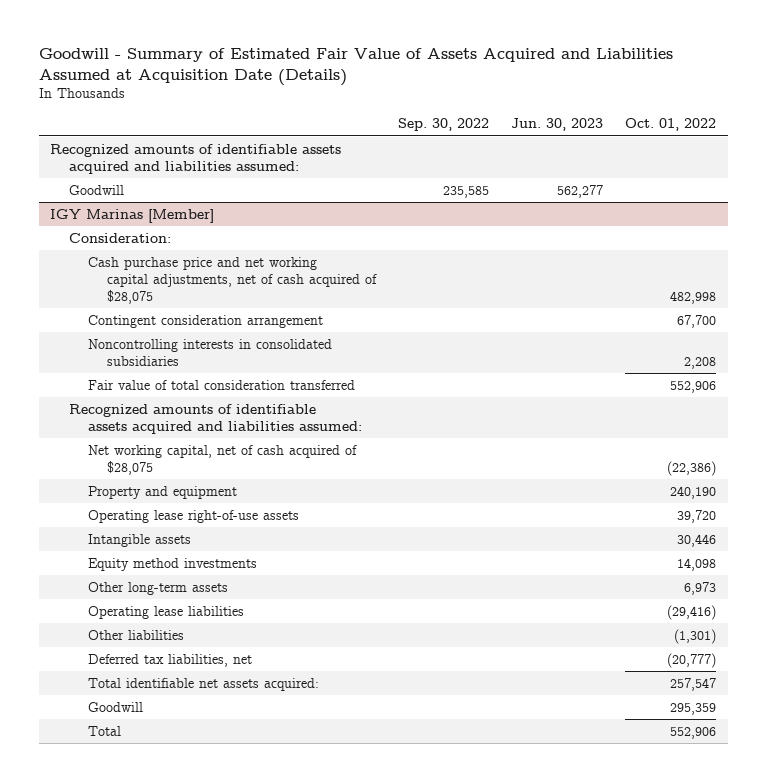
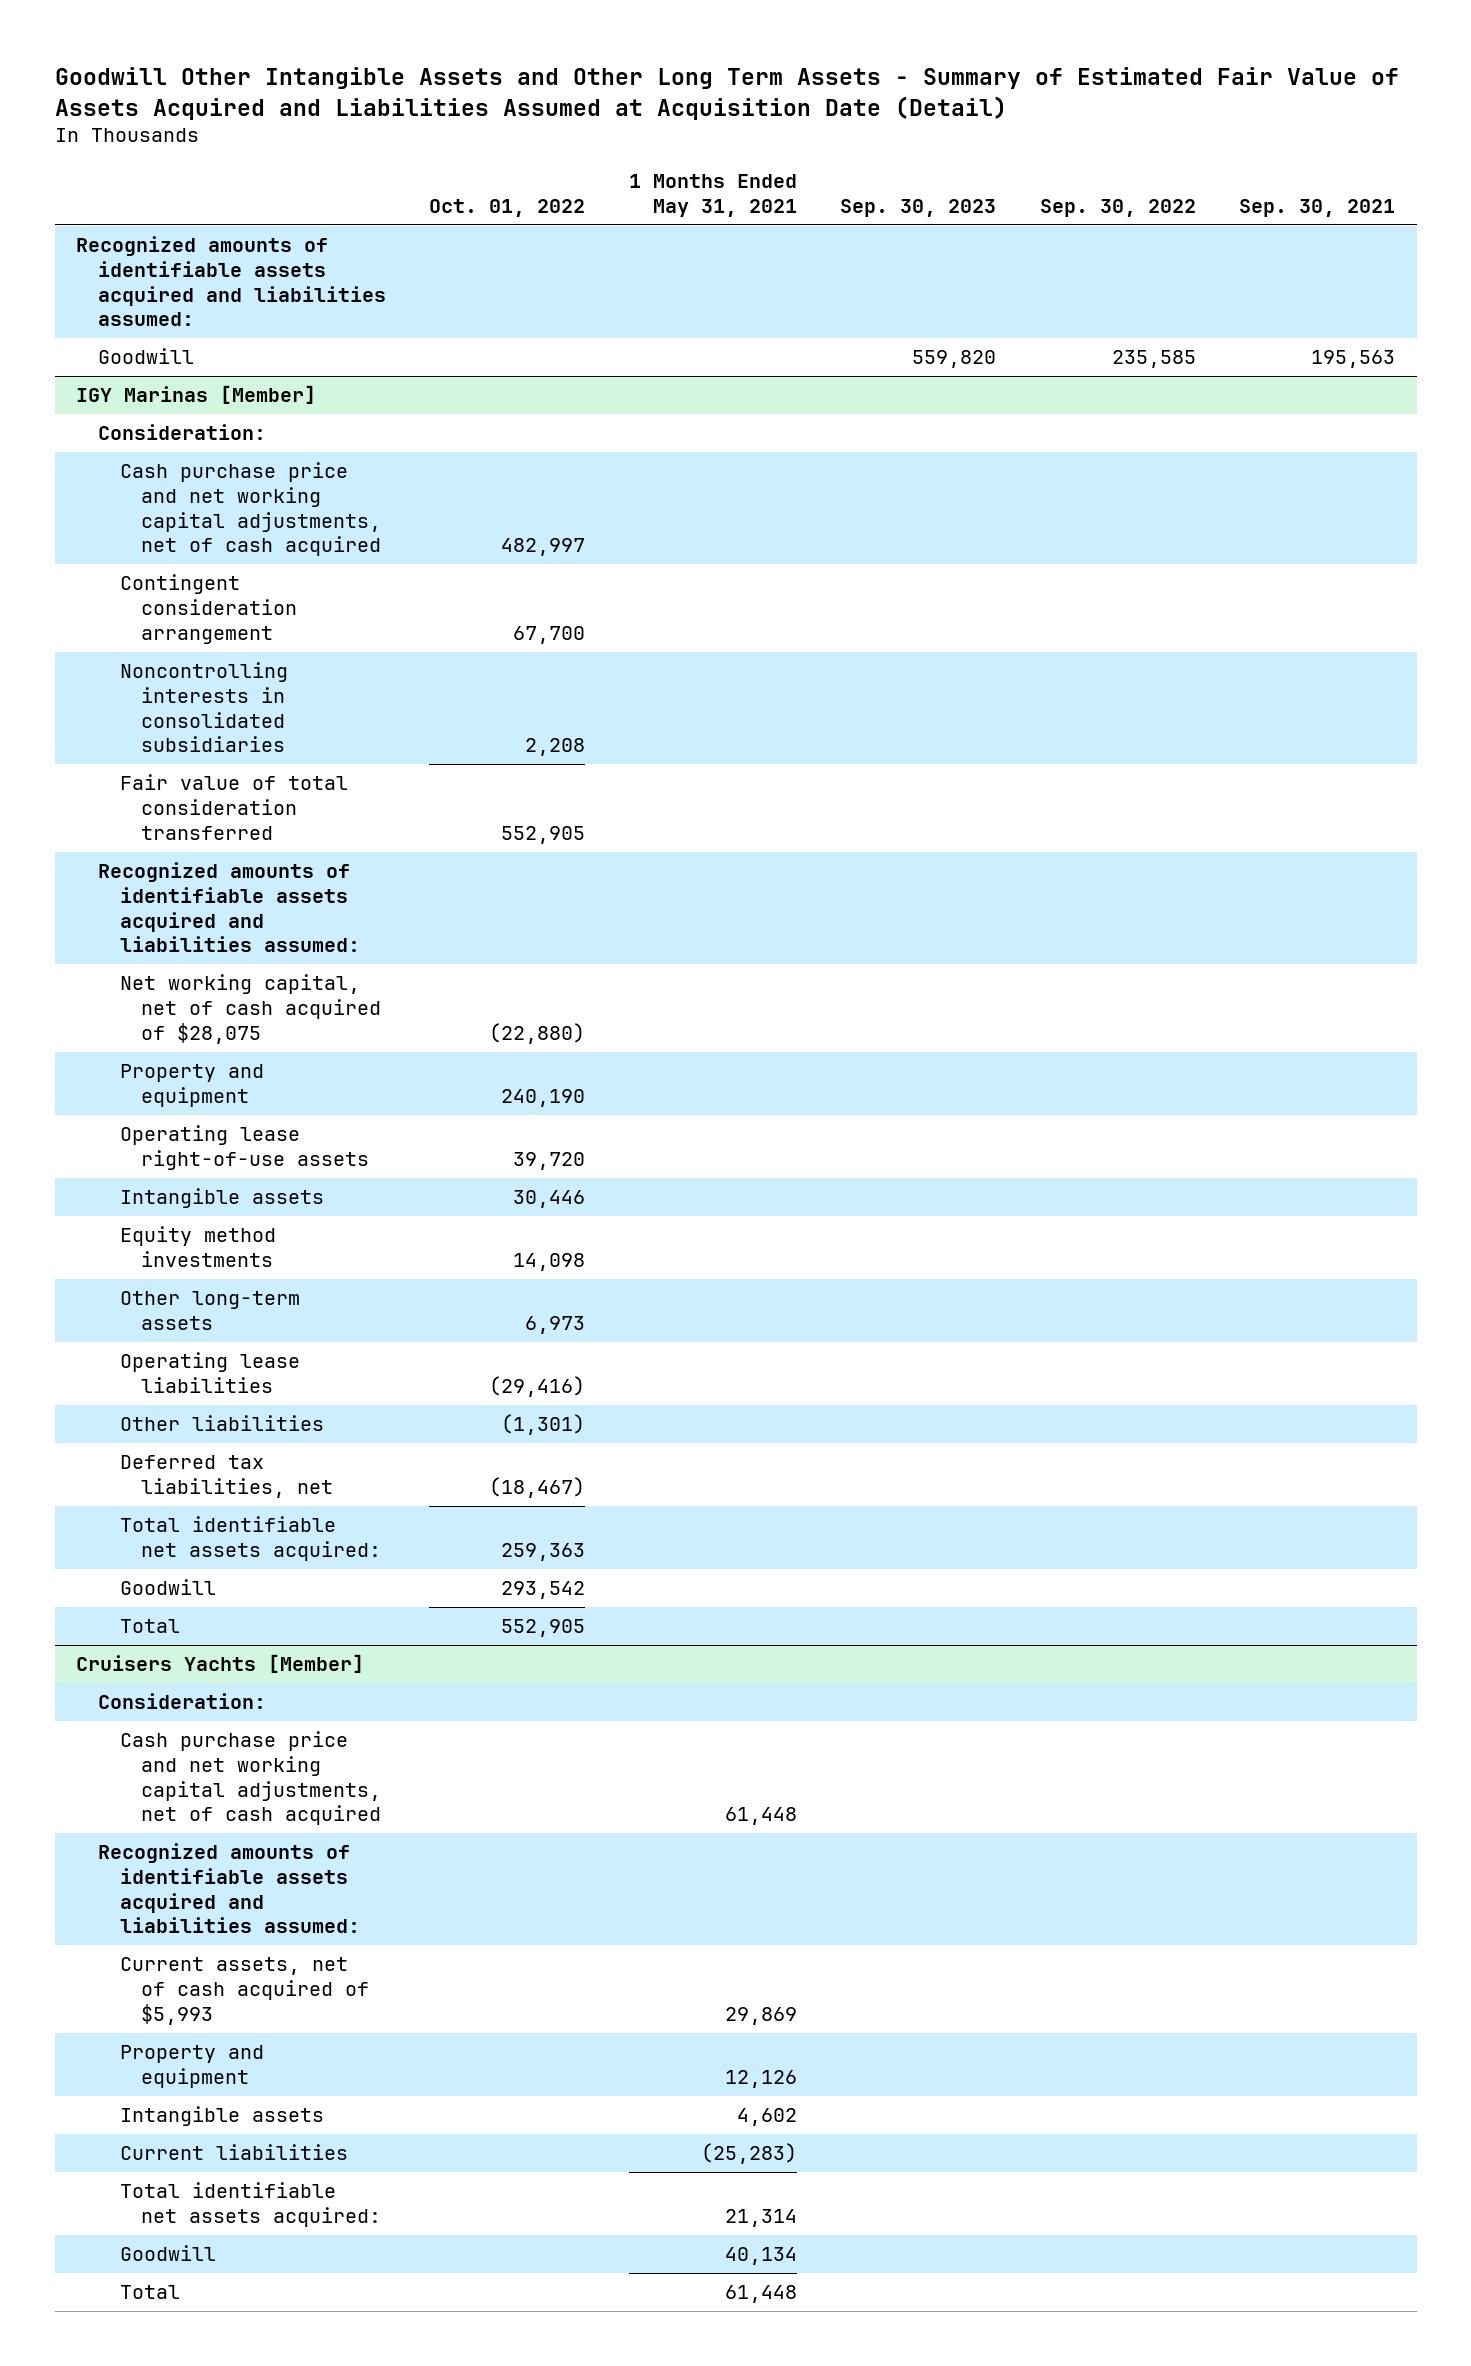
[38,48,673,87] Goodwill - Summary of Estimated Fair Value of Assets Acquired and Liabilities Assumed at Acquisition Date (Details) -> [54,67,1399,120] Goodwill Other Intangible Assets and Other Long Term Assets - Summary of Estimated Fair Value of Assets Acquired and Liabilities Assumed at Acquisition Date (Detail)
[511,118,604,132] Jun. 30, 2023 -> none
none -> [628,174,797,217] 1 Months Ended May 31, 2021
none -> [840,198,997,217] Sep. 30, 2023
none -> [1239,198,1396,217] Sep. 30, 2021
[87,256,377,305] Cash purchase price and net working capital adjustments, net of cash acquired of $28,075 -> [119,462,382,557] Cash purchase price and net working capital adjustments, net of cash acquired
[670,291,717,305] 482,998 -> [501,538,586,557] 482,997
[670,380,717,393] 552,906 -> [501,825,586,844] 552,905
[667,460,717,476] (22,386) -> [489,1022,586,1044] (22,880)
[667,652,717,668] (20,777) -> [489,1477,586,1499] (18,467)
[670,677,717,691] 257,547 -> [501,1543,586,1562] 259,363
[670,702,717,715] 295,359 -> [501,1581,586,1600] 293,542
[670,726,717,739] 552,906 -> [501,1619,586,1638] 552,905
none -> [76,1654,365,1674] Cruisers Yachts [Member]
none -> [97,1693,266,1710] Consideration:
none -> [119,1731,382,1826] Cash purchase price and net working capital adjustments, net of cash acquired
none -> [97,1843,360,1934] Recognized amounts of identifiable assets acquired and liabilities assumed:
none -> [119,1957,370,2025] Current assets, net of cash acquired of $5,993
none -> [119,2045,264,2089] Property and equipment
none -> [119,2106,324,2127] Intangible assets
none -> [119,2144,348,2161] Current liabilities
none -> [119,2182,382,2228] Total identifiable net assets acquired:
none -> [119,2245,216,2262] Goodwill
none -> [119,2285,180,2300] Total

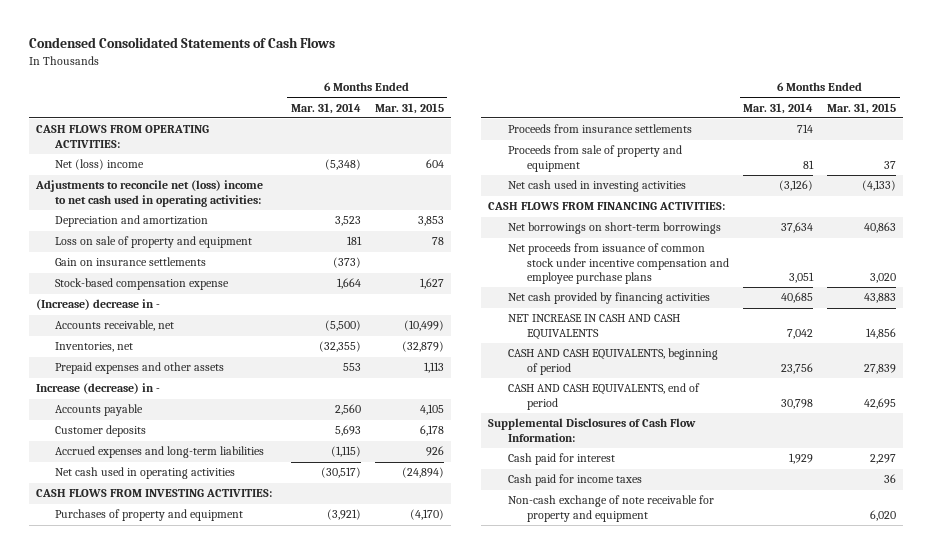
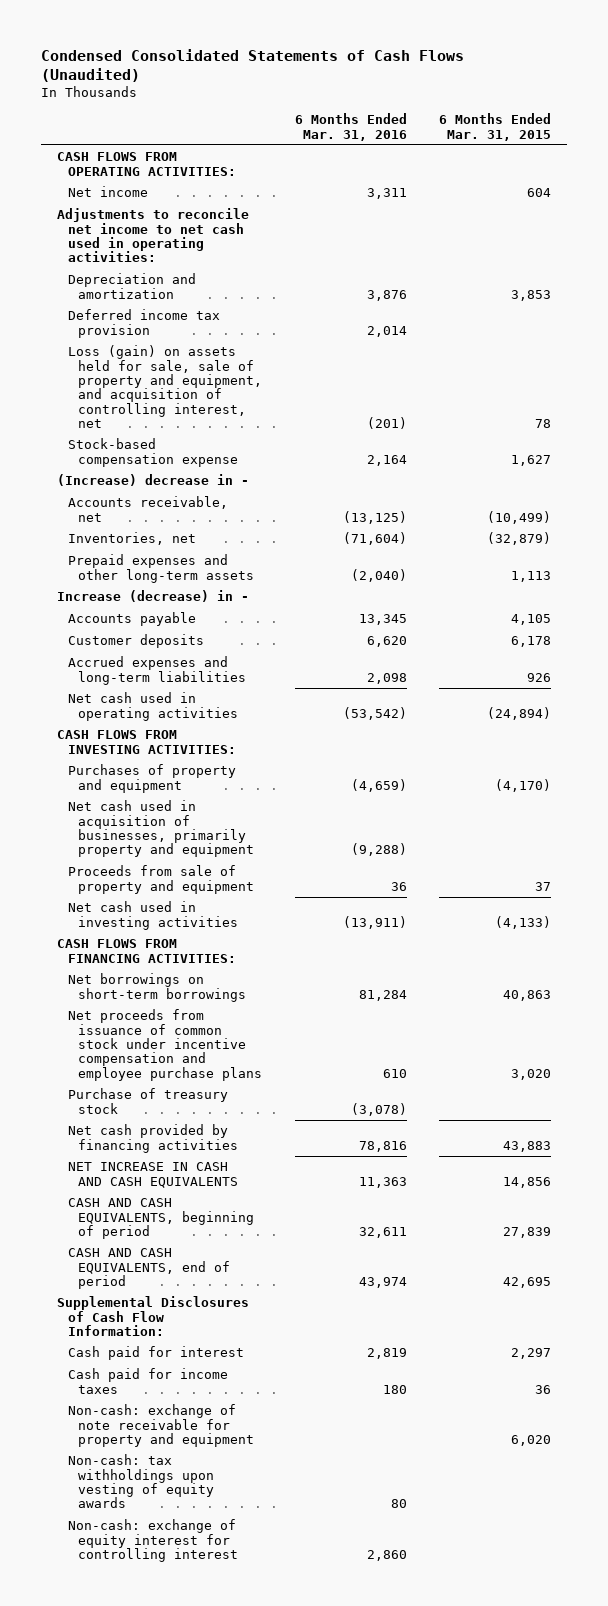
[29,37,336,49] Condensed Consolidated Statements of Cash Flows -> [41,48,465,82] Condensed Consolidated Statements of Cash Flows (Unaudited)
[290,102,361,114] Mar. 31, 2014 -> none
none -> [294,113,407,141] 6 Months Ended Mar. 31, 2016
[55,159,145,171] Net (loss) income -> [67,186,148,198] Net income
[35,180,264,207] Adjustments to reconcile net (loss) income to net cash used in operating activities: -> [57,208,250,263] Adjustments to reconcile net income to net cash used in operating activities:
[55,236,253,249] Loss on sale of property and equipment -> none
[55,257,207,267] Gain on insurance settlements -> none
none -> [67,309,220,338] Deferred income tax provision
none -> [67,345,263,428] Loss (gain) on assets held for sale, sale of property and equipment, and acquisition of controlling interest, net
[55,362,225,375] Prepaid expenses and other assets -> [67,554,255,583] Prepaid expenses and other long-term assets
[507,124,692,134] Proceeds from insurance settlements -> none
none -> [67,800,255,858] Net cash used in acquisition of businesses, primarily property and equipment
none -> [67,1088,228,1114] Purchase of treasury stock
[507,495,714,522] Non-cash exchange of note receivable for property and equipment -> [67,1404,255,1447] Non-cash: exchange of note receivable for property and equipment
none -> [67,1454,215,1509] Non-cash: tax withholdings upon vesting of equity awards
none -> [67,1519,239,1562] Non-cash: exchange of equity interest for controlling interest

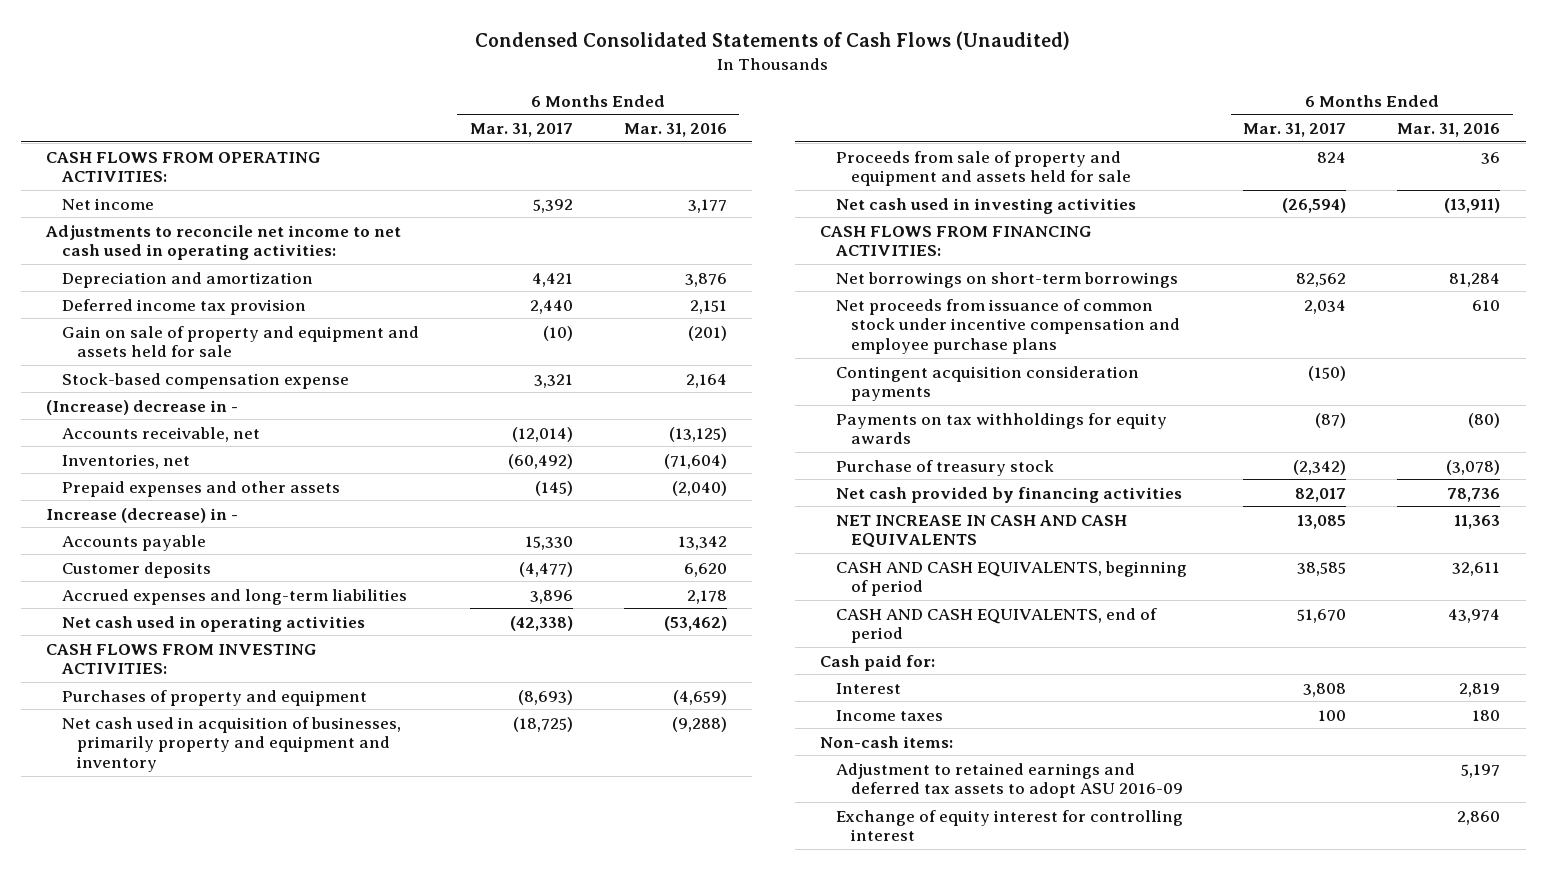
[438,113,551,141] 6 Months Ended Mar. 31, 2015 -> none
none -> [469,123,573,138] Mar. 31, 2017
[366,188,407,200] 3,311 -> [687,198,727,213] 3,177
[366,325,407,337] 2,014 -> [689,299,727,314] 2,151
[67,345,263,428] Loss (gain) on assets held for sale, sale of property and equipment, and acquisition of controlling interest, net -> [61,325,419,358] Gain on sale of property and equipment and assets held for sale
[67,554,255,583] Prepaid expenses and other long-term assets -> [61,480,340,497] Prepaid expenses and other assets
[358,614,407,626] 13,345 -> [677,535,727,550] 13,342
[366,672,407,684] 2,098 -> [686,589,727,604] 2,178
[342,706,407,720] (53,542) -> [663,615,727,631] (53,462)
[67,800,255,858] Net cash used in acquisition of businesses, primarily property and equipment -> [61,716,401,773] Net cash used in acquisition of businesses, primarily property and equipment and inventory
[67,865,255,894] Proceeds from sale of property and equipment -> [835,150,1132,187] Proceeds from sale of property and equipment and assets held for sale
none -> [835,365,1139,402] Contingent acquisition consideration payments
none -> [835,412,1167,445] Payments on tax withholdings for equity awards
[358,1140,407,1152] 78,816 -> [1447,487,1501,502] 78,736
[57,1296,250,1336] Supplemental Disclosures of Cash Flow Information: -> none
[67,1404,255,1447] Non-cash: exchange of note receivable for property and equipment -> none
[67,1454,215,1509] Non-cash: tax withholdings upon vesting of equity awards -> none
none -> [820,654,936,671] Cash paid for:
[67,1346,244,1361] Cash paid for interest -> [835,682,901,694] Interest
[67,1368,228,1394] Cash paid for income taxes -> [835,709,943,721] Income taxes
none -> [820,735,954,748] Non-cash items:
none -> [835,762,1184,799] Adjustment to retained earnings and deferred tax assets to adopt ASU 2016-09
[67,1519,239,1562] Non-cash: exchange of equity interest for controlling interest -> [835,809,1183,842] Exchange of equity interest for controlling interest

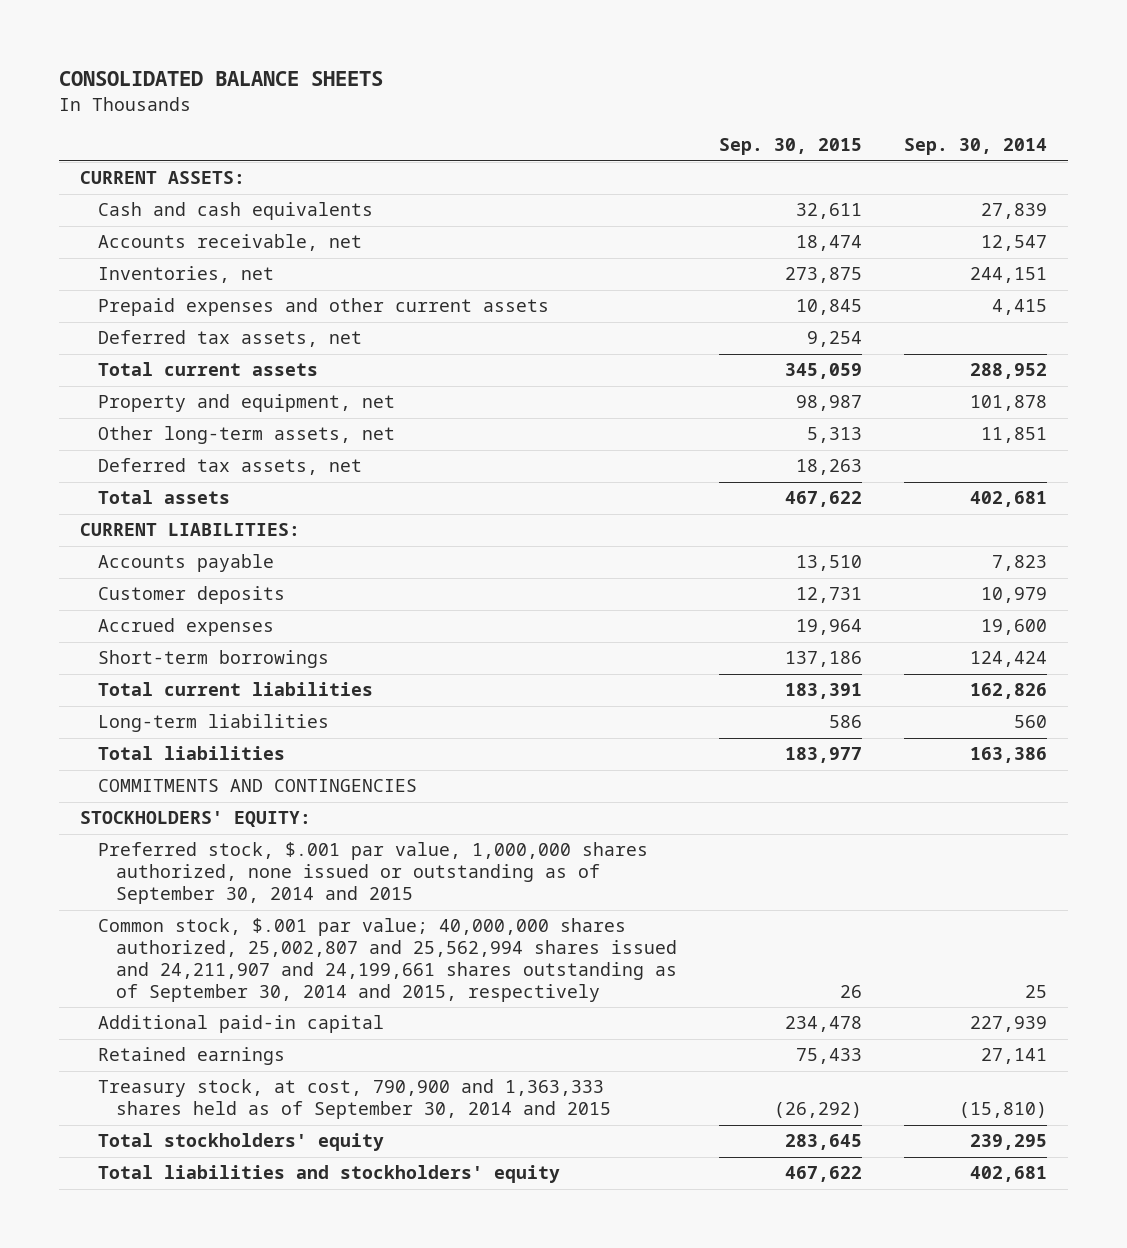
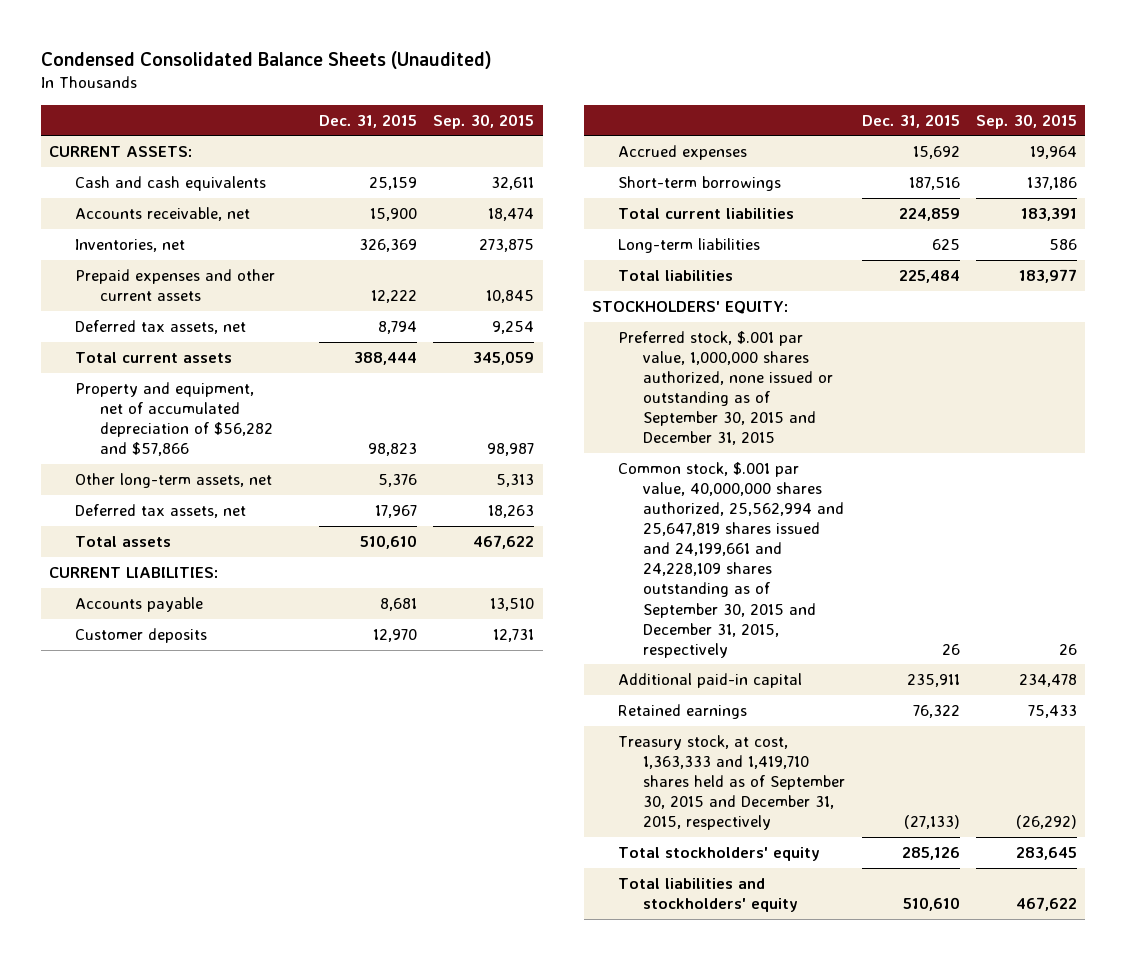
[58,71,383,87] CONSOLIDATED BALANCE SHEETS -> [40,51,492,70] Condensed Consolidated Balance Sheets (Unaudited)
[904,138,1048,156] Sep. 30, 2014 -> none
none -> [318,113,417,128] Dec. 31, 2015
[97,394,395,413] Property and equipment, net -> [74,381,274,457] Property and equipment, net of accumulated depreciation of $56,282 and $57,866
[97,779,417,793] COMMITMENTS AND CONTINGENCIES -> none
[97,842,648,905] Preferred stock, $.001 par value, 1,000,000 shares authorized, none issued or outstanding as of September 30, 2014 and 2015 -> [617,330,834,446] Preferred stock, $.001 par value, 1,000,000 shares authorized, none issued or outstanding as of September 30, 2015 and December 31, 2015
[97,918,678,1002] Common stock, $.001 par value; 40,000,000 shares authorized, 25,002,807 and 25,562,994 shares issued and 24,211,907 and 24,199,661 shares outstanding as of September 30, 2014 and 2015, respectively -> [617,461,845,658] Common stock, $.001 par value, 40,000,000 shares authorized, 25,562,994 and 25,647,819 shares issued and 24,199,661 and 24,228,109 shares outstanding as of September 30, 2015 and December 31, 2015, respectively
[97,1079,612,1120] Treasury stock, at cost, 790,900 and 1,363,333 shares held as of September 30, 2014 and 2015 -> [617,734,846,831] Treasury stock, at cost, 1,363,333 and 1,419,710 shares held as of September 30, 2015 and December 31, 2015, respectively

